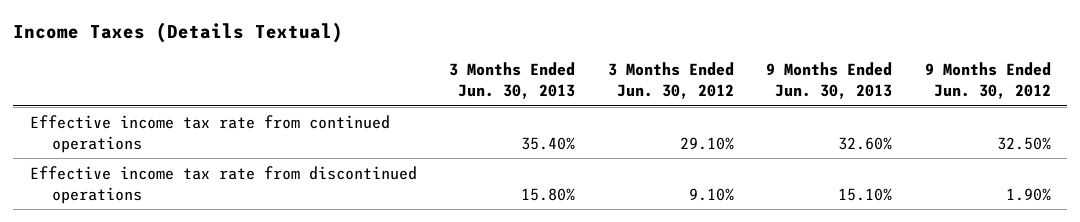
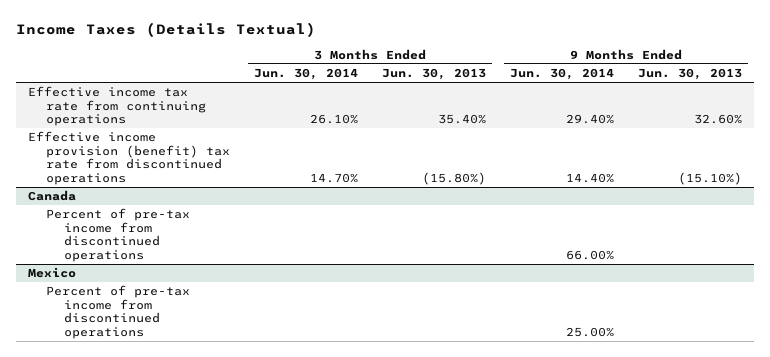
[607,62,734,99] 3 Months Ended Jun. 30, 2012 -> none
[924,62,1051,99] 9 Months Ended Jun. 30, 2012 -> none
none -> [254,68,359,81] Jun. 30, 2014
none -> [509,68,614,81] Jun. 30, 2014
[29,114,390,153] Effective income tax rate from continued operations -> [27,86,207,127] Effective income tax rate from continuing operations
[29,165,417,204] Effective income tax rate from discontinued operations -> [27,131,231,185] Effective income provision (benefit) tax rate from discontinued operations
[521,187,576,201] 15.80% -> [421,171,486,185] (15.80%)
[838,187,893,201] 15.10% -> [677,171,742,185] (15.10%)
none -> [27,190,76,202] Canada
none -> [46,208,191,262] Percent of pre-tax income from discontinued operations
none -> [27,267,76,279] Mexico
none -> [46,285,191,339] Percent of pre-tax income from discontinued operations

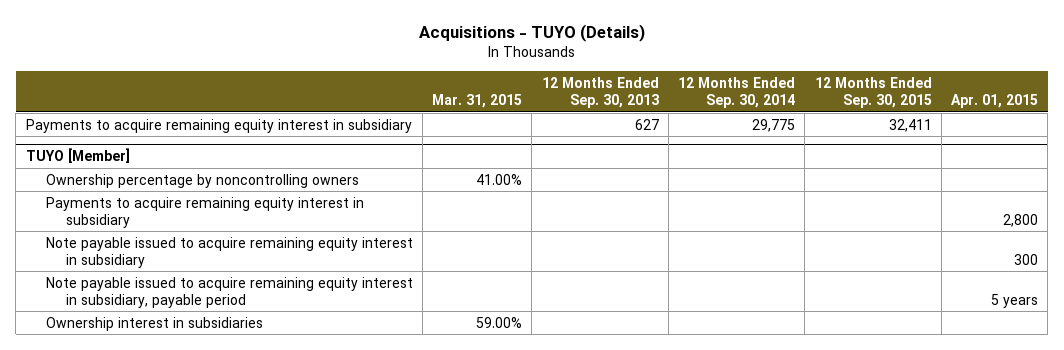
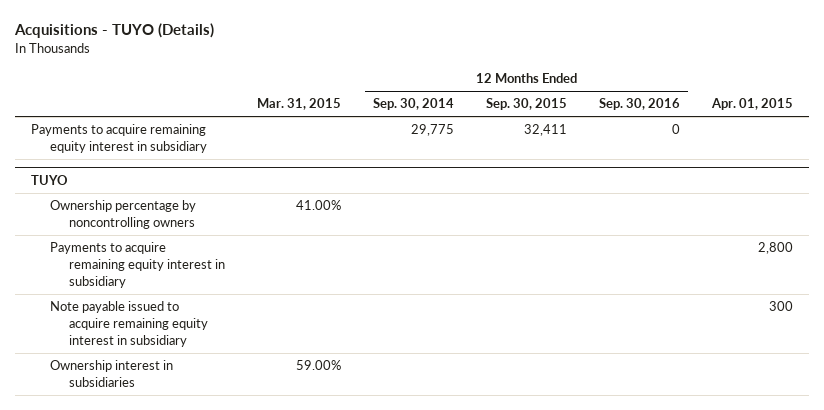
[541,77,659,108] 12 Months Ended Sep. 30, 2013 -> none
none -> [599,98,681,111] Sep. 30, 2016
[25,148,130,164] TUYO [Member] -> [30,174,68,185] TUYO
[45,276,413,308] Note payable issued to acquire remaining equity interest in subsidiary, payable period -> none

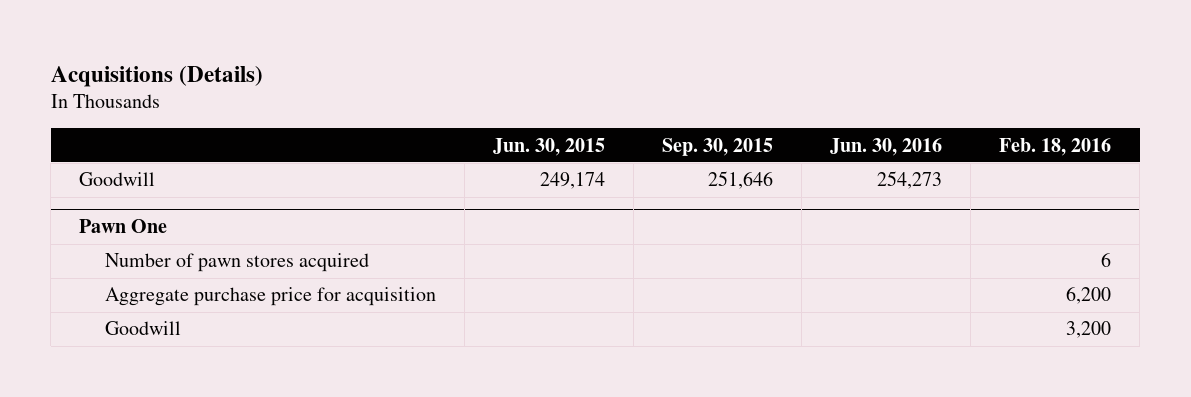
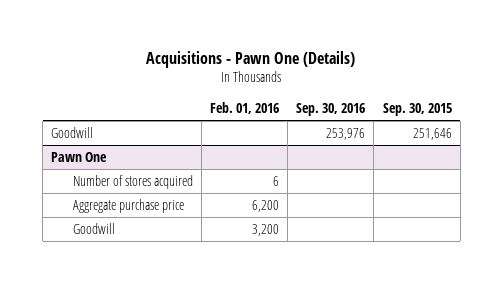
[50,65,263,87] Acquisitions (Details) -> [146,50,356,68] Acquisitions - Pawn One (Details)
[492,137,605,156] Jun. 30, 2015 -> none
[830,137,943,156] Jun. 30, 2016 -> none
[999,137,1112,156] Feb. 18, 2016 -> none
none -> [209,102,279,115] Feb. 01, 2016
none -> [296,103,366,117] Sep. 30, 2016
[104,253,369,273] Number of pawn stores acquired -> [72,174,193,189] Number of stores acquired
[104,287,436,307] Aggregate purchase price for acquisition -> [72,198,184,213] Aggregate purchase price

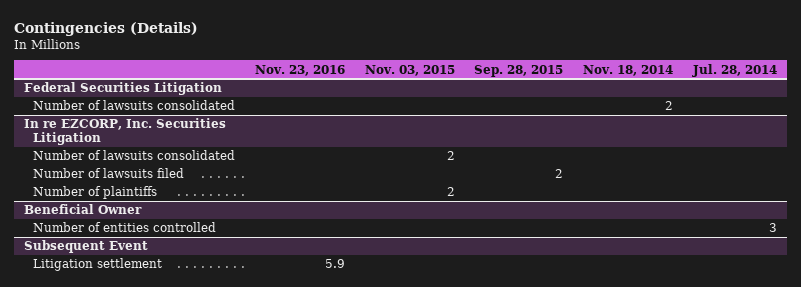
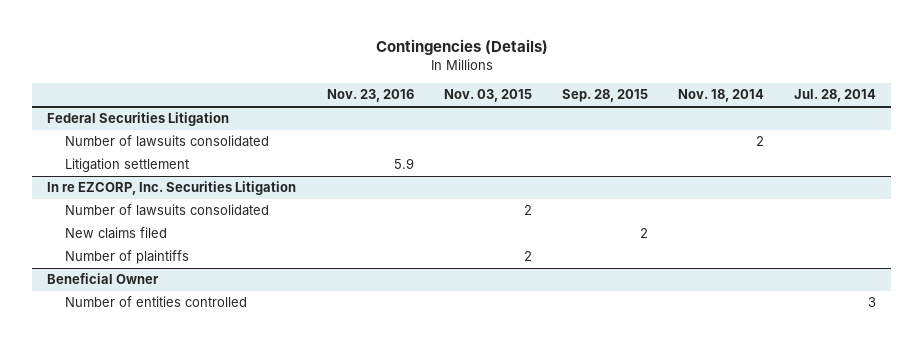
none -> [65,158,190,173] Litigation settlement
[33,168,185,179] Number of lawsuits filed -> [65,227,168,240] New claims filed
[24,240,149,254] Subsequent Event -> none
[33,258,163,272] Litigation settlement -> none

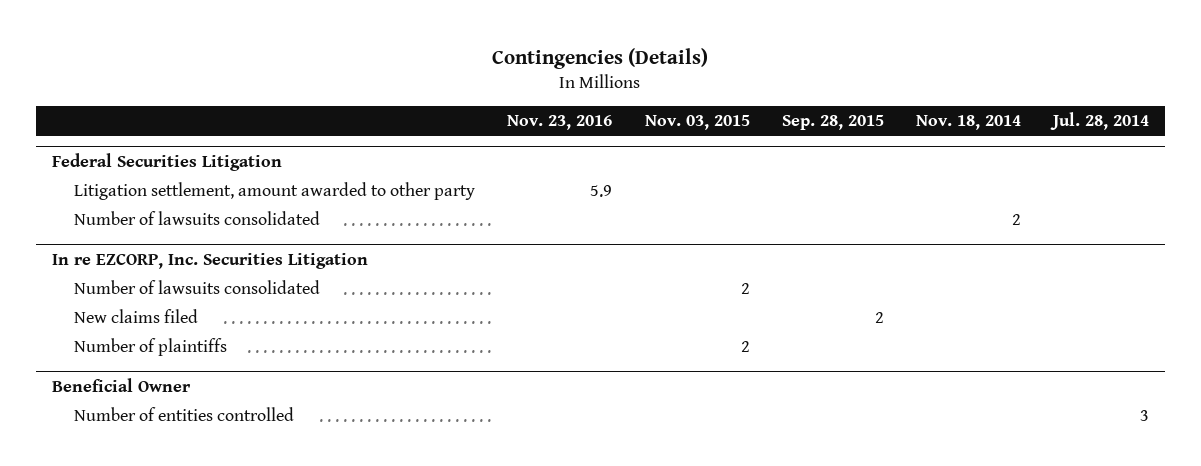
none -> [74,182,476,201] Litigation settlement, amount awarded to other party
[65,158,190,173] Litigation settlement -> none

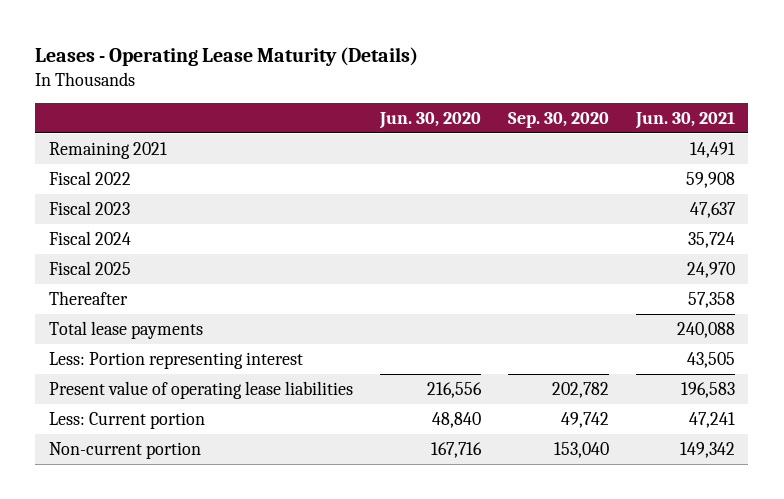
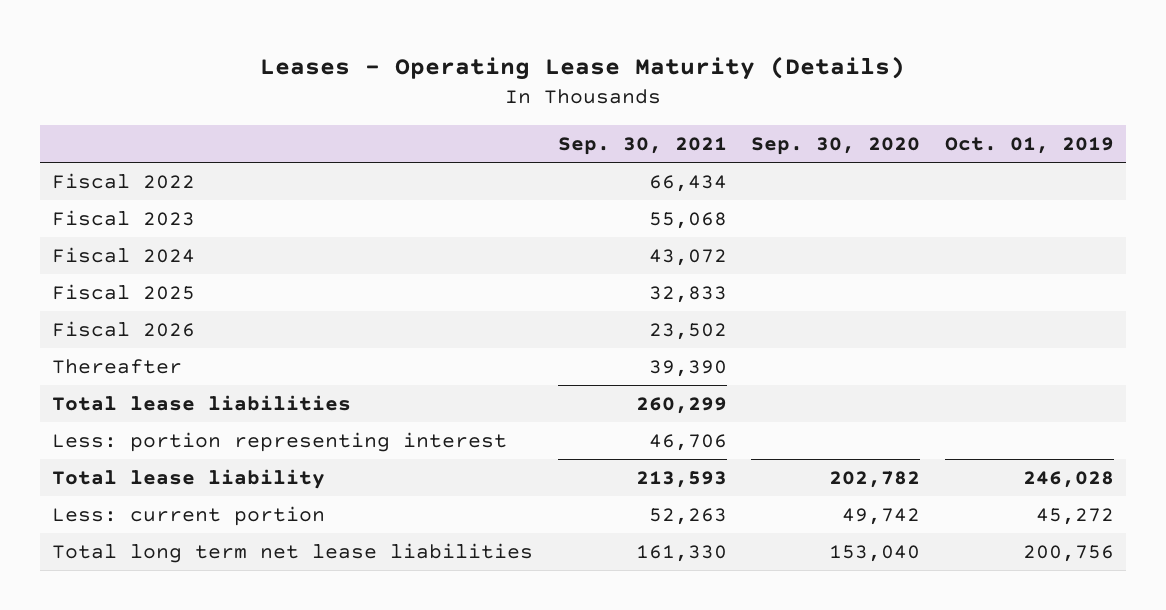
[378,111,481,129] Jun. 30, 2020 -> none
[634,110,735,129] Jun. 30, 2021 -> none
none -> [557,137,727,156] Sep. 30, 2021
none -> [944,137,1114,155] Oct. 01, 2019
[48,141,167,159] Remaining 2021 -> none
none -> [52,321,196,338] Fiscal 2026
[48,320,203,339] Total lease payments -> [52,395,352,412] Total lease liabilities
[48,351,303,369] Less: Portion representing interest -> [52,432,508,453] Less: portion representing interest
[48,380,353,399] Present value of operating lease liabilities -> [52,469,326,490] Total lease liability
[48,411,205,429] Less: Current portion -> [52,506,326,527] Less: current portion
[48,441,201,459] Non-current portion -> [52,543,534,564] Total long term net lease liabilities

